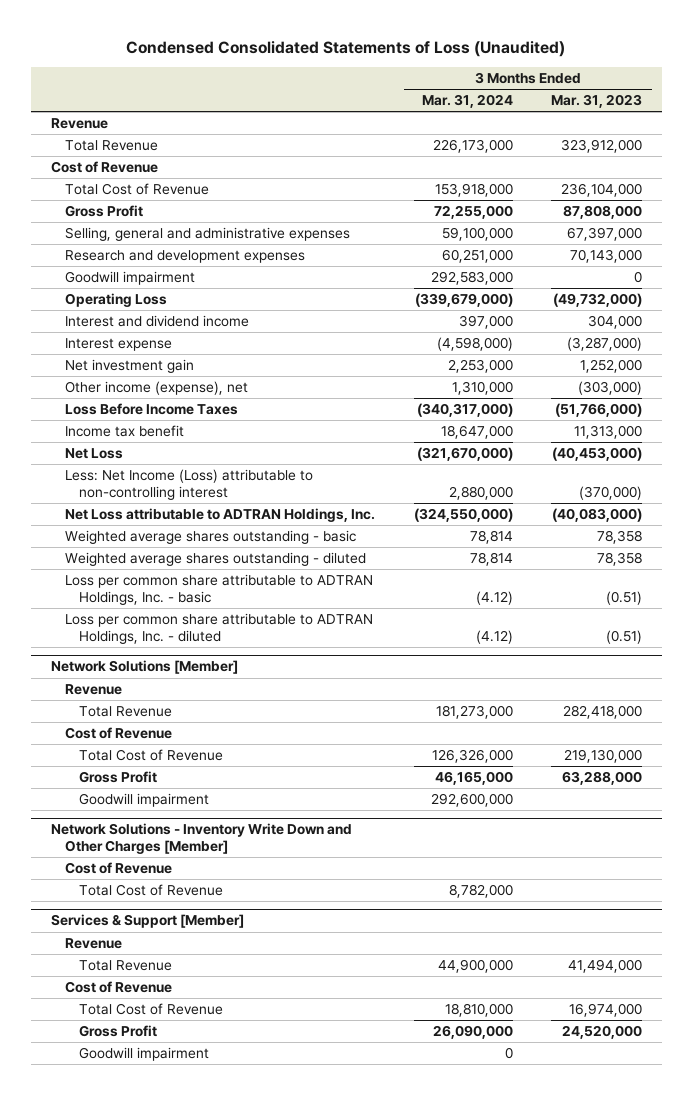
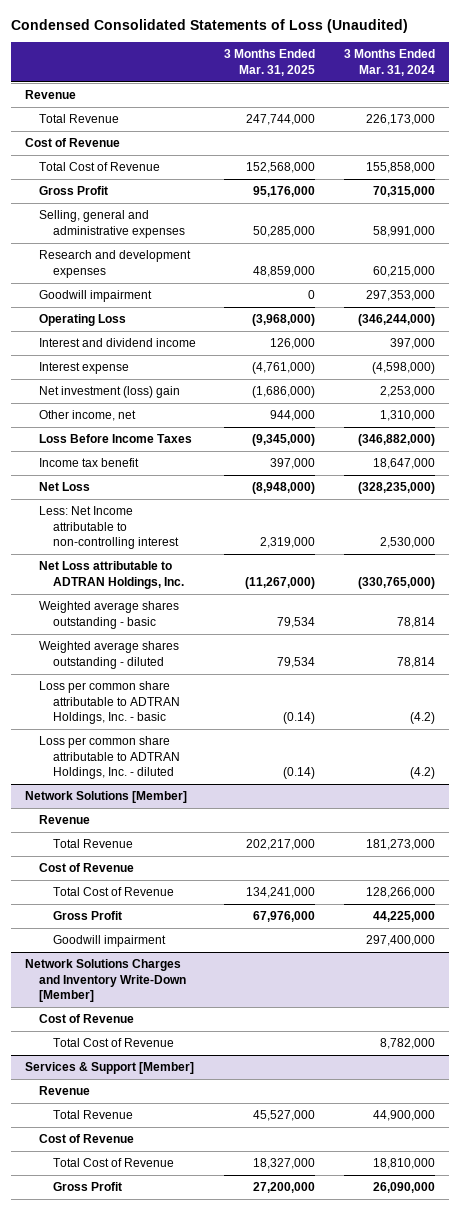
[551,94,643,109] Mar. 31, 2023 -> none
none -> [224,49,316,76] 3 Months Ended Mar. 31, 2025
[434,183,513,198] 153,918,000 -> [365,162,435,174] 155,858,000
[433,205,513,220] 72,255,000 -> [372,186,435,198] 70,315,000
[441,227,513,242] 59,100,000 -> [372,225,435,237] 58,991,000
[441,249,513,264] 60,251,000 -> [372,265,435,277] 60,215,000
[430,271,513,286] 292,583,000 -> [365,290,435,302] 297,353,000
[414,293,513,308] (339,679,000) -> [357,314,435,327] (346,244,000)
[64,359,194,374] Net investment gain -> [39,386,181,399] Net investment (loss) gain
[64,381,248,396] Other income (expense), net -> [39,410,137,422] Other income, net
[416,403,513,418] (340,317,000) -> [357,434,435,447] (346,882,000)
[416,447,513,462] (321,670,000) -> [357,482,435,495] (328,235,000)
[64,469,313,500] Less: Net Income (Loss) attributable to non-controlling interest -> [39,506,179,550] Less: Net Income attributable to non-controlling interest
[448,485,513,500] 2,880,000 -> [379,537,435,549] 2,530,000
[413,508,513,523] (324,550,000) -> [357,576,435,589] (330,765,000)
[475,590,513,605] (4.12) -> [409,712,435,725] (4.2)
[475,629,513,644] (4.12) -> [409,767,435,780] (4.2)
[431,749,513,764] 126,326,000 -> [365,887,435,899] 128,266,000
[434,771,513,786] 46,165,000 -> [372,911,435,923] 44,225,000
[430,793,513,808] 292,600,000 -> [365,935,435,947] 297,400,000
[50,823,352,854] Network Solutions - Inventory Write Down and Other Charges [Member] -> [25,959,187,1003] Network Solutions Charges and Inventory Write-Down [Member]
[79,1047,210,1062] Goodwill impairment -> none

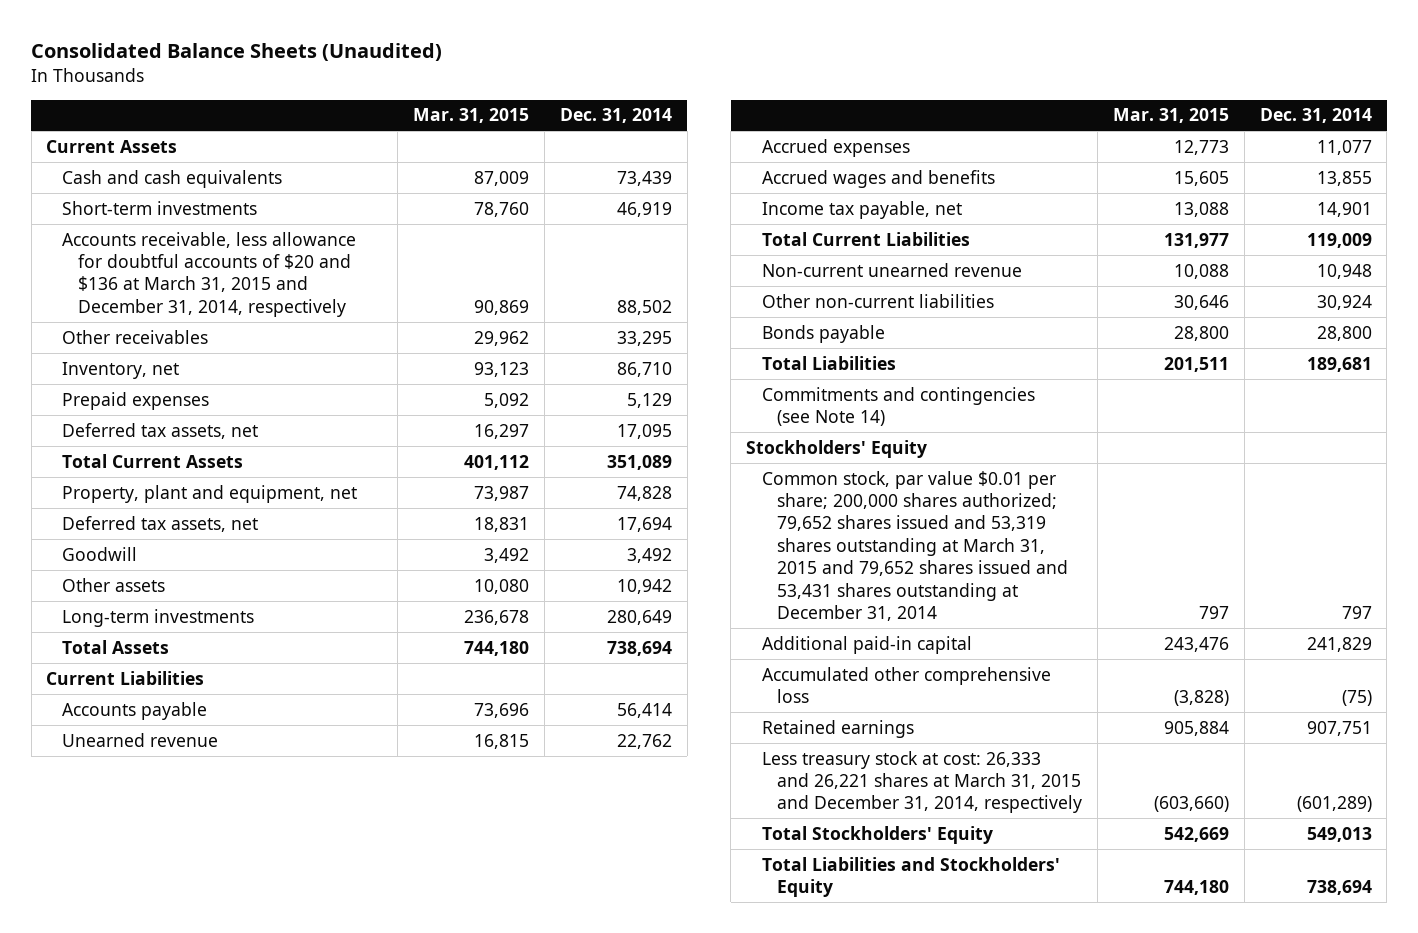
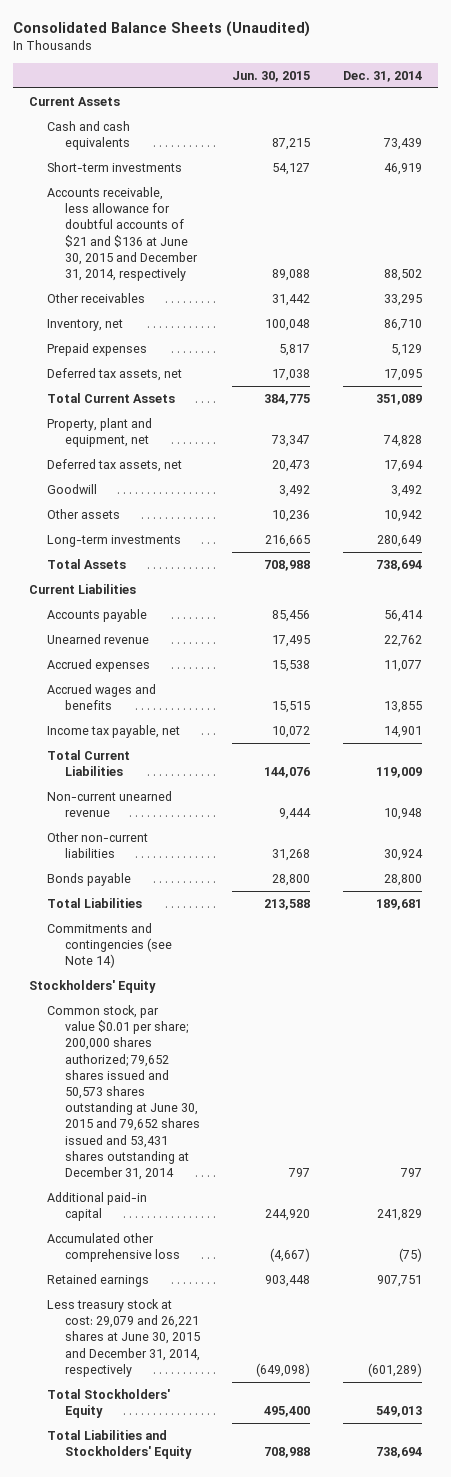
[413,108,530,124] Mar. 31, 2015 -> none
none -> [232,70,311,82] Jun. 30, 2015
[62,231,357,317] Accounts receivable, less allowance for doubtful accounts of $20 and $136 at March 31, 2015 and December 31, 2014, respectively -> [47,187,199,282] Accounts receivable, less allowance for doubtful accounts of $21 and $136 at June 30, 2015 and December 31, 2014, respectively
[761,470,1069,621] Common stock, par value $0.01 per share; 200,000 shares authorized; 79,652 shares issued and 53,319 shares outstanding at March 31, 2015 and 79,652 shares issued and 53,431 shares outstanding at December 31, 2014 -> [47,1005,201,1180] Common stock, par value $0.01 per share; 200,000 shares authorized; 79,652 shares issued and 50,573 shares outstanding at June 30, 2015 and 79,652 shares issued and 53,431 shares outstanding at December 31, 2014
[761,750,1083,814] Less treasury stock at cost: 26,333 and 26,221 shares at March 31, 2015 and December 31, 2014, respectively -> [47,1299,201,1377] Less treasury stock at cost: 29,079 and 26,221 shares at June 30, 2015 and December 31, 2014, respectively

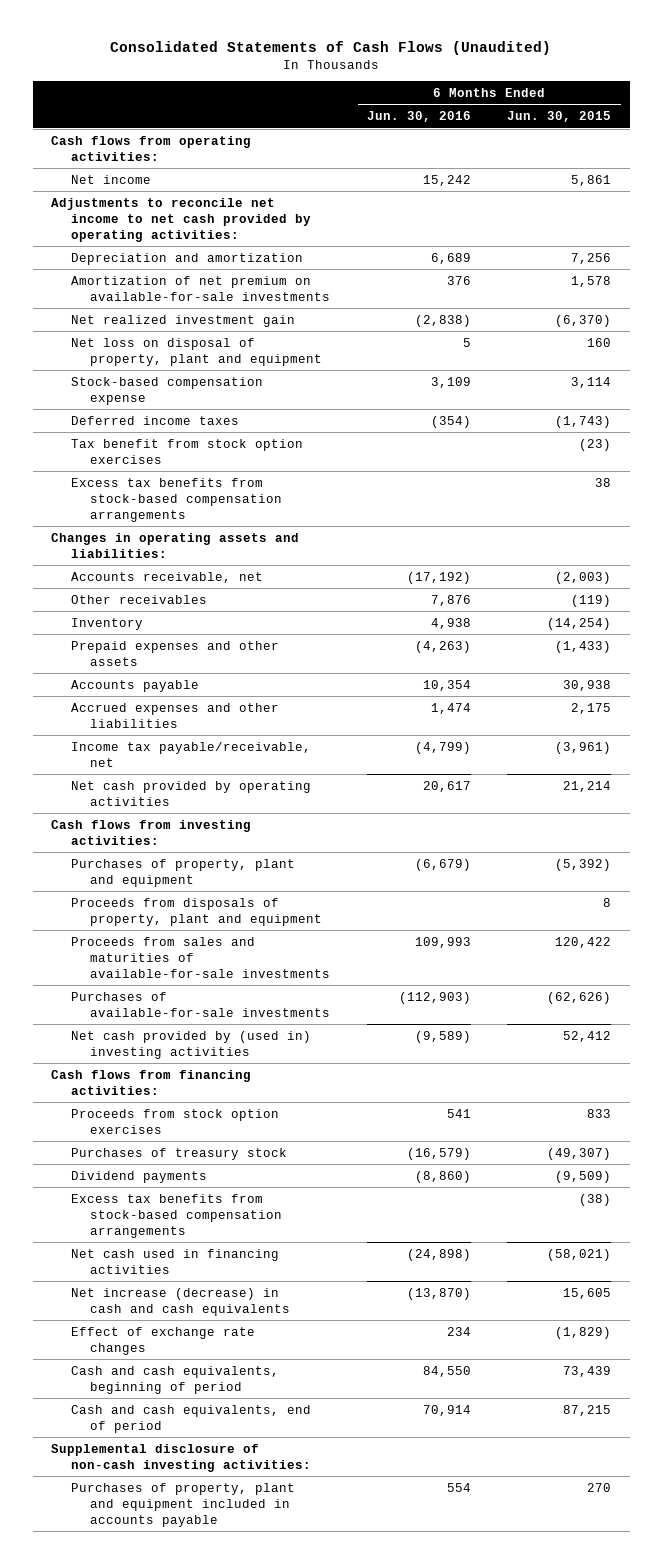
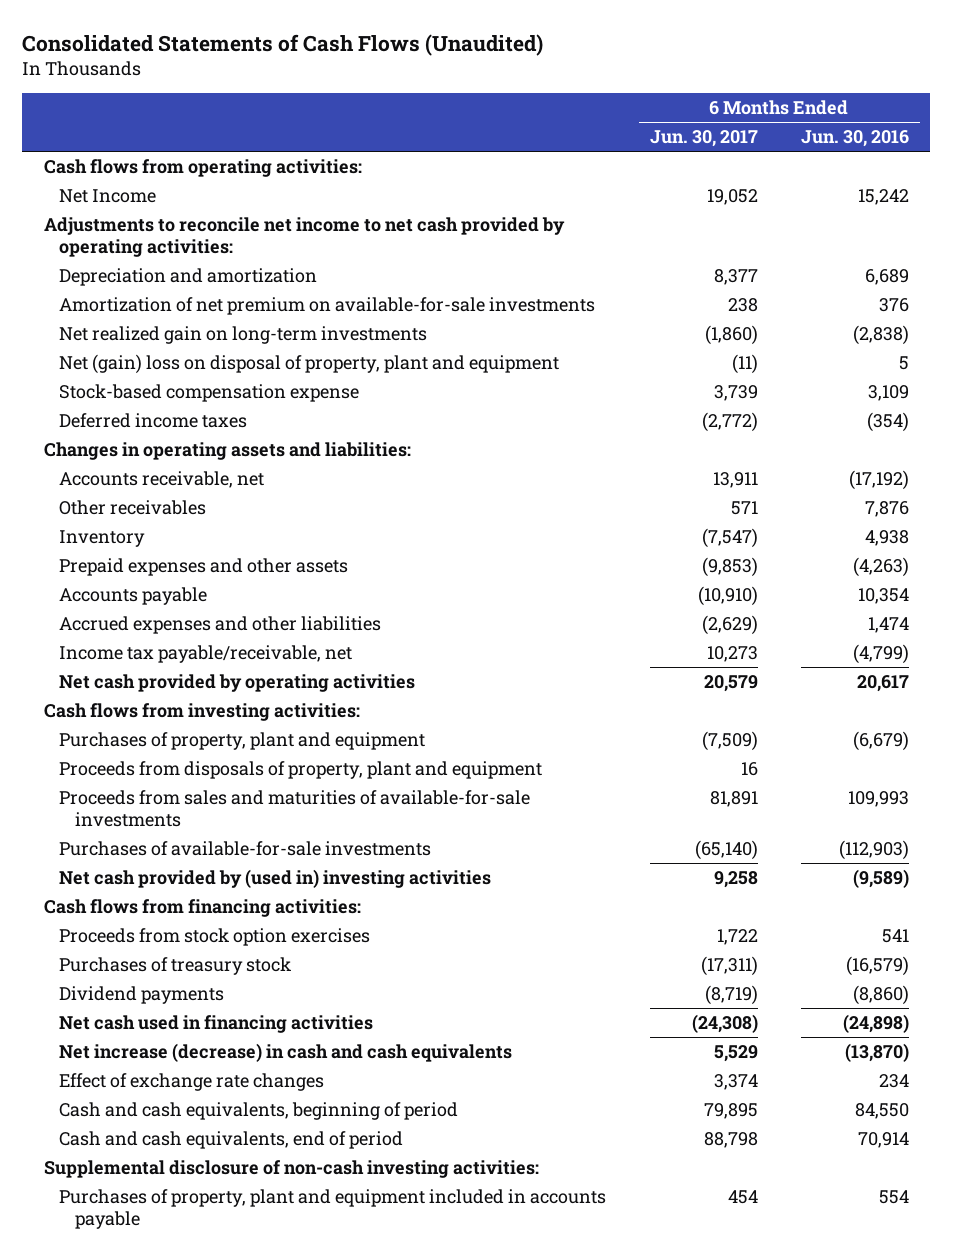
[507,111,612,123] Jun. 30, 2015 -> none
none -> [649,130,758,148] Jun. 30, 2017
[70,174,151,184] Net income -> [59,189,157,204] Net Income
[70,314,295,327] Net realized investment gain -> [59,326,428,345] Net realized gain on long-term investments
[70,337,323,366] Net loss on disposal of property, plant and equipment -> [59,354,560,375] Net (gain) loss on disposal of property, plant and equipment
[70,438,303,464] Tax benefit from stock option exercises -> none
[70,477,283,522] Excess tax benefits from stock-based compensation arrangements -> none
[70,1193,283,1238] Excess tax benefits from stock-based compensation arrangements -> none

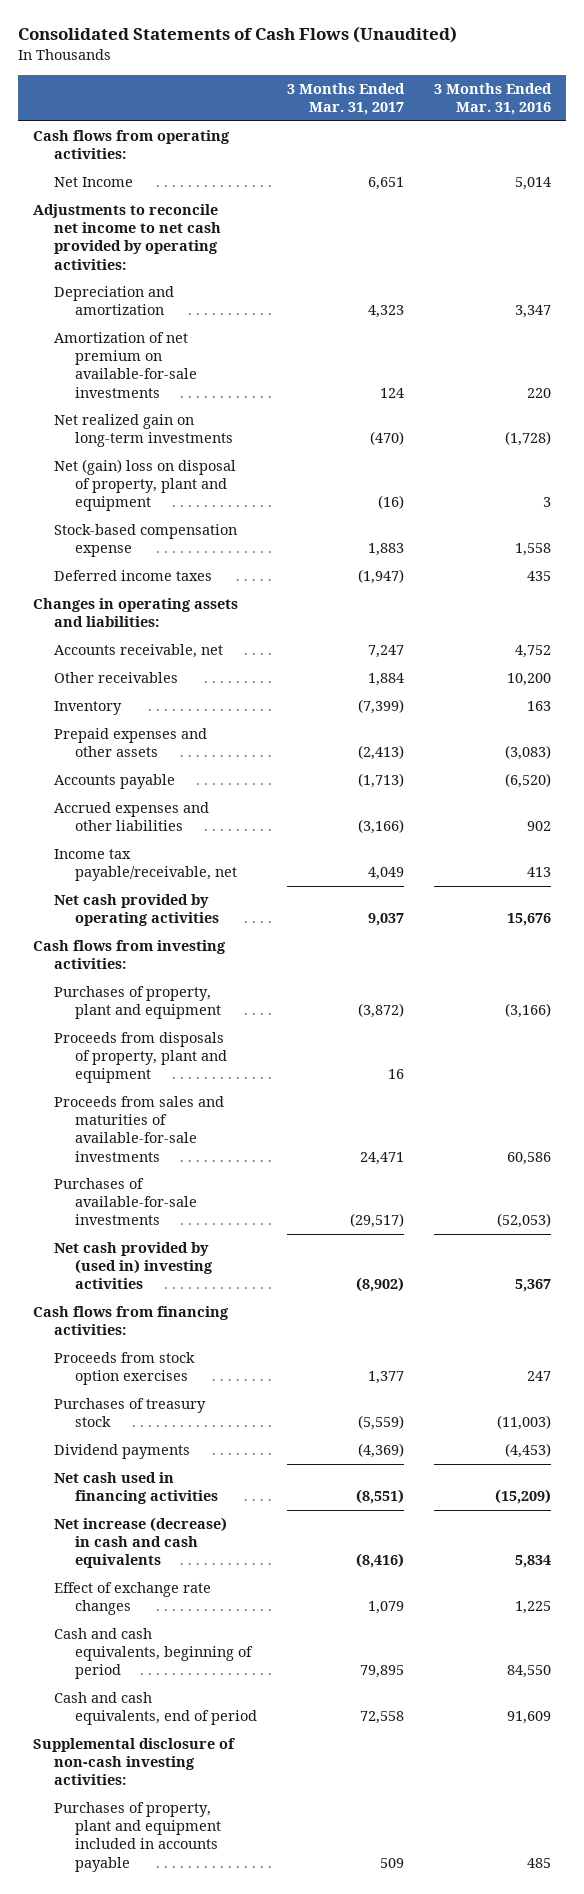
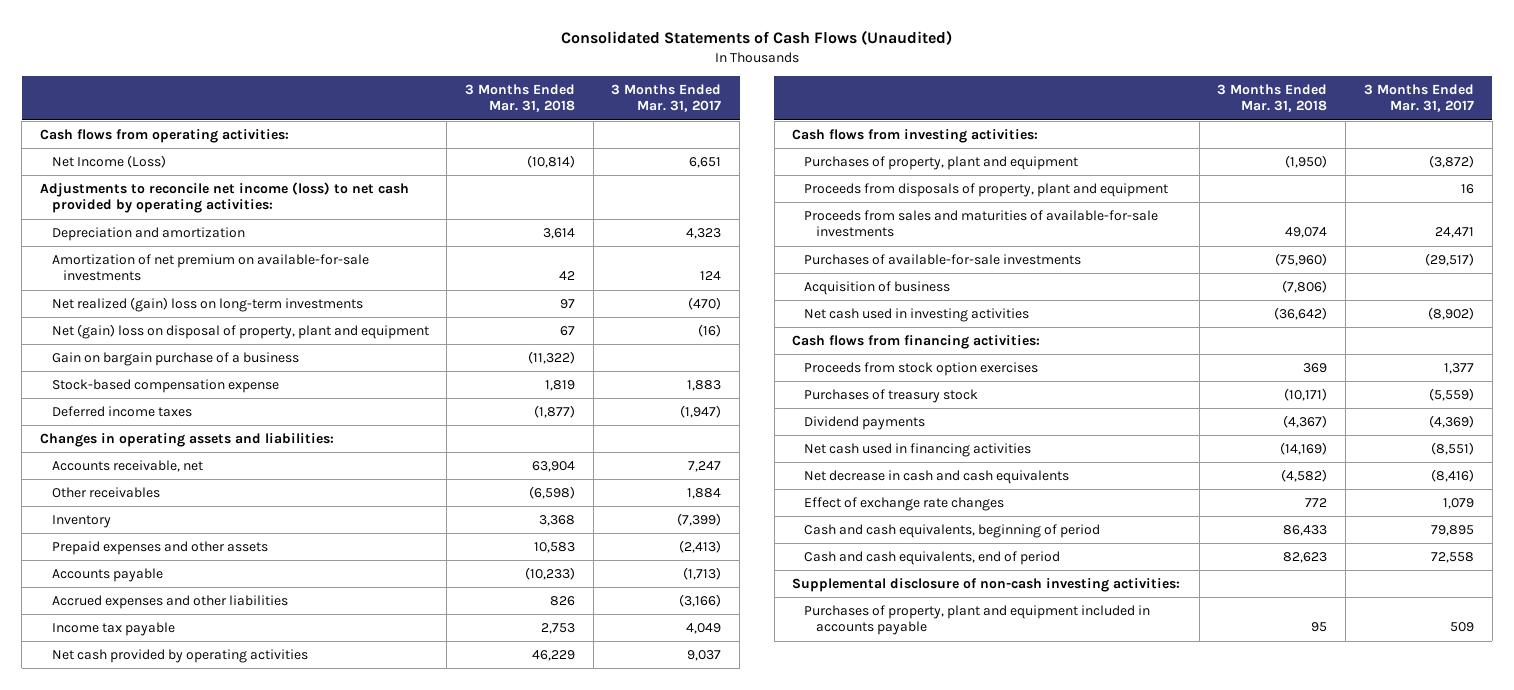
[434,83,553,116] 3 Months Ended Mar. 31, 2016 -> none
none -> [465,83,576,113] 3 Months Ended Mar. 31, 2018
[53,177,133,188] Net Income -> [51,154,166,168] Net Income (Loss)
[32,204,221,270] Adjustments to reconcile net income to net cash provided by operating activities: -> [40,181,410,214] Adjustments to reconcile net income (loss) to net cash provided by operating activities:
[53,414,233,448] Net realized gain on long-term investments -> [51,296,363,312] Net realized (gain) loss on long-term investments
none -> [51,351,299,366] Gain on bargain purchase of a business
[53,849,237,882] Income tax payable/receivable, net -> [51,621,175,636] Income tax payable
none -> [804,280,951,295] Acquisition of business
[53,1242,213,1290] Net cash provided by (used in) investing activities -> [804,307,1030,322] Net cash used in investing activities
[53,1517,227,1569] Net increase (decrease) in cash and cash equivalents -> [804,469,1070,484] Net decrease in cash and cash equivalents

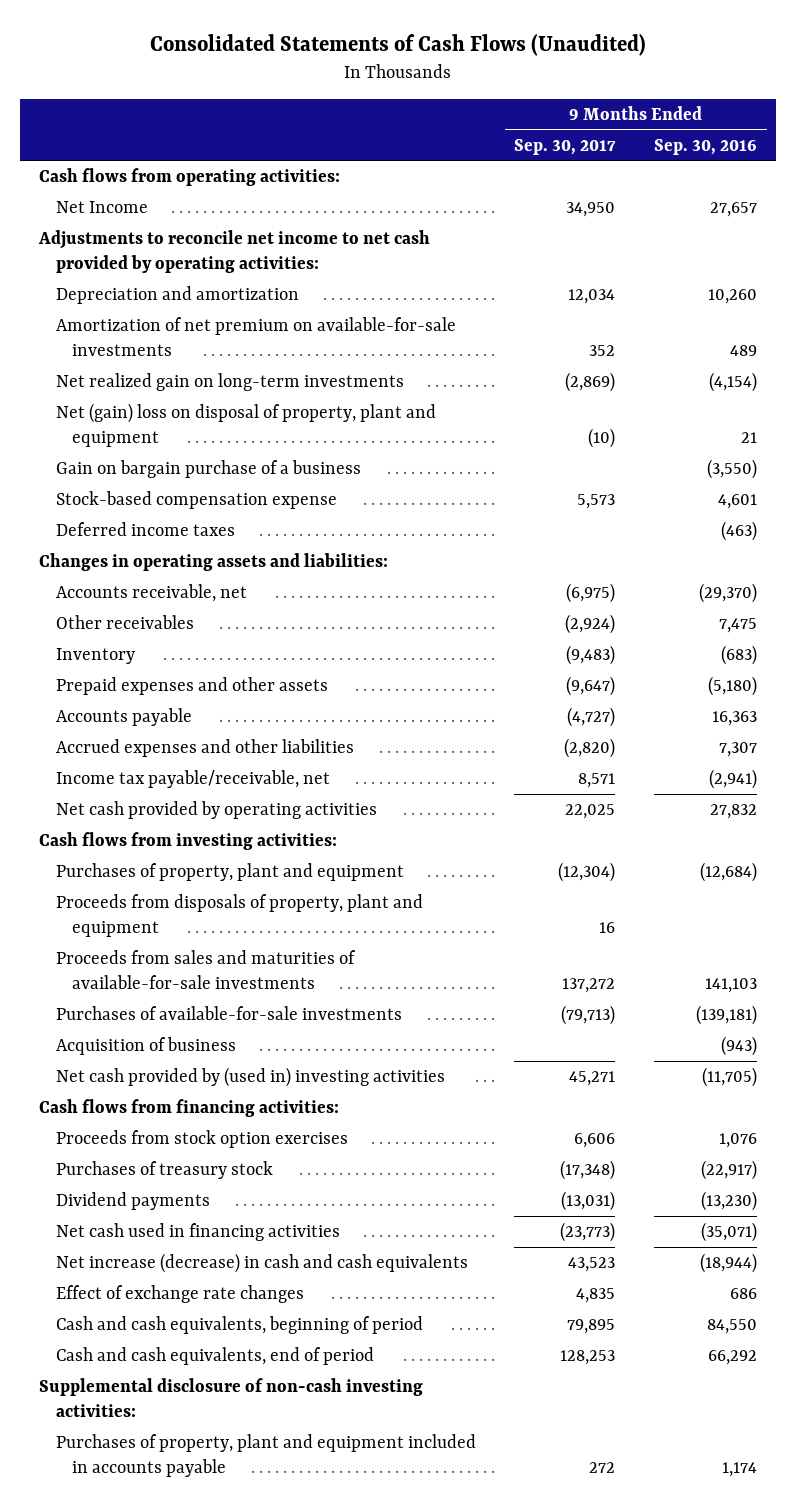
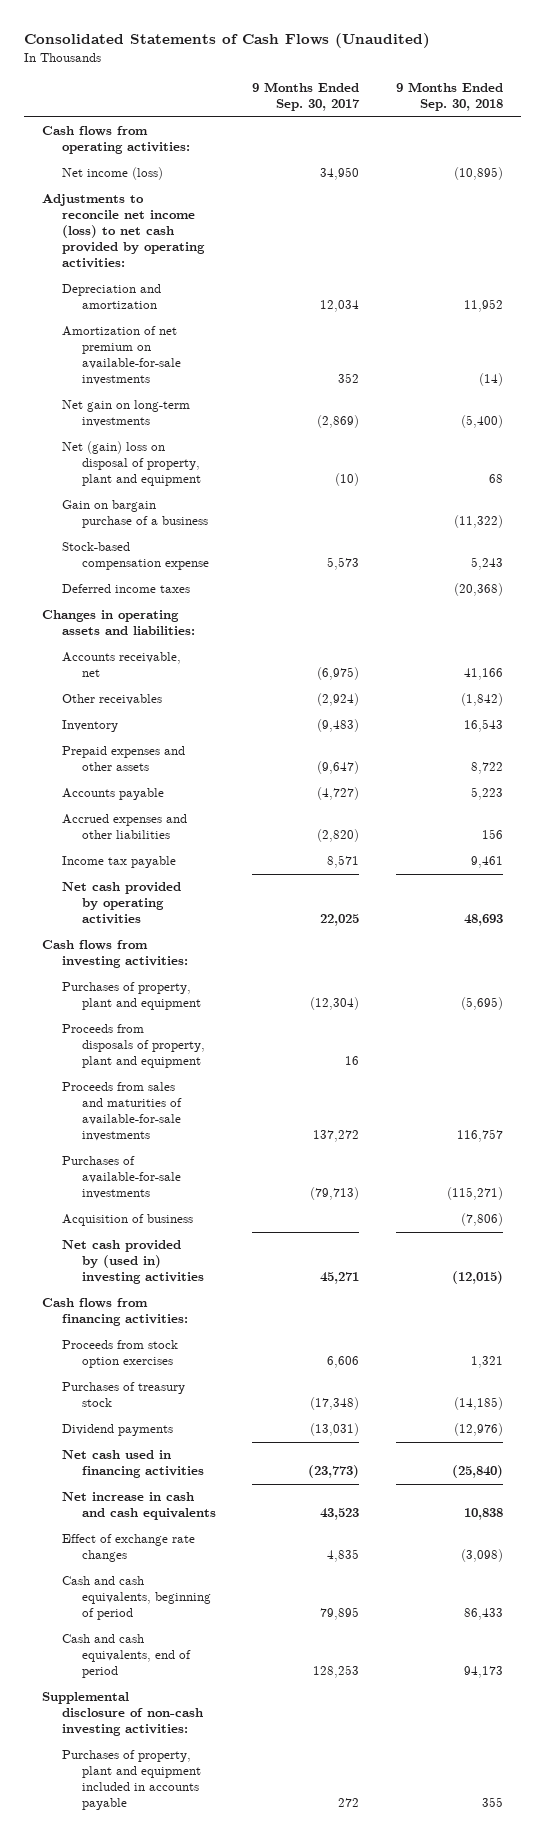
[654,138,758,155] Sep. 30, 2016 -> none
none -> [396,82,504,112] 9 Months Ended Sep. 30, 2018
[55,201,148,214] Net Income -> [61,167,163,181] Net income (loss)
[38,230,431,274] Adjustments to reconcile net income to net cash provided by operating activities: -> [41,194,205,269] Adjustments to reconcile net income (loss) to net cash provided by operating activities:
[55,373,404,392] Net realized gain on long-term investments -> [61,400,190,428] Net gain on long-term investments
[55,770,330,789] Income tax payable/receivable, net -> [61,856,176,869] Income tax payable
[55,1253,468,1274] Net increase (decrease) in cash and cash equivalents -> [61,1492,216,1521] Net increase in cash and cash equivalents

